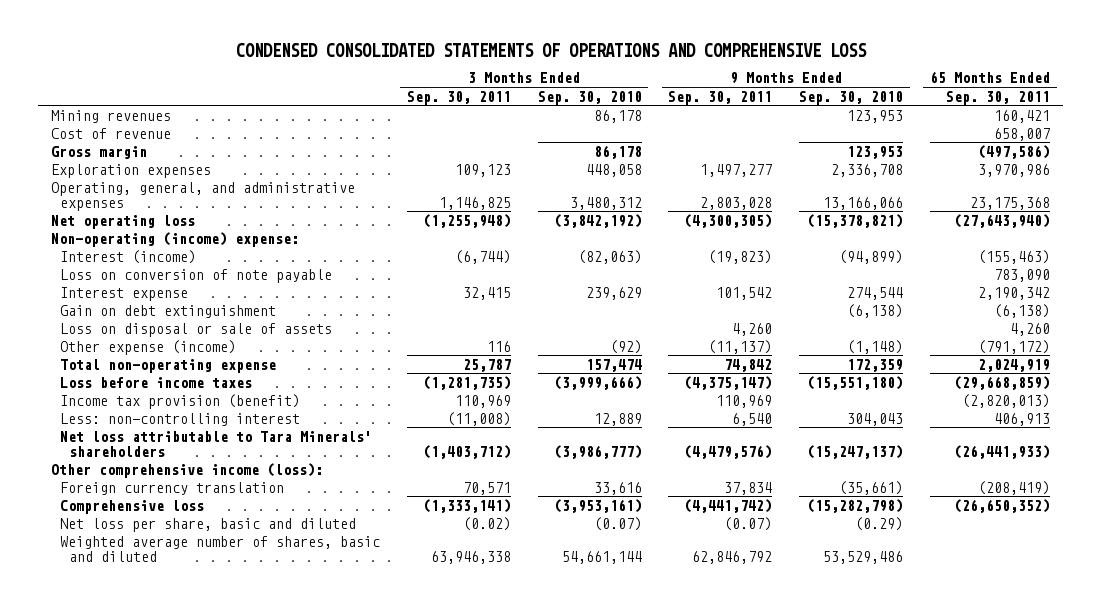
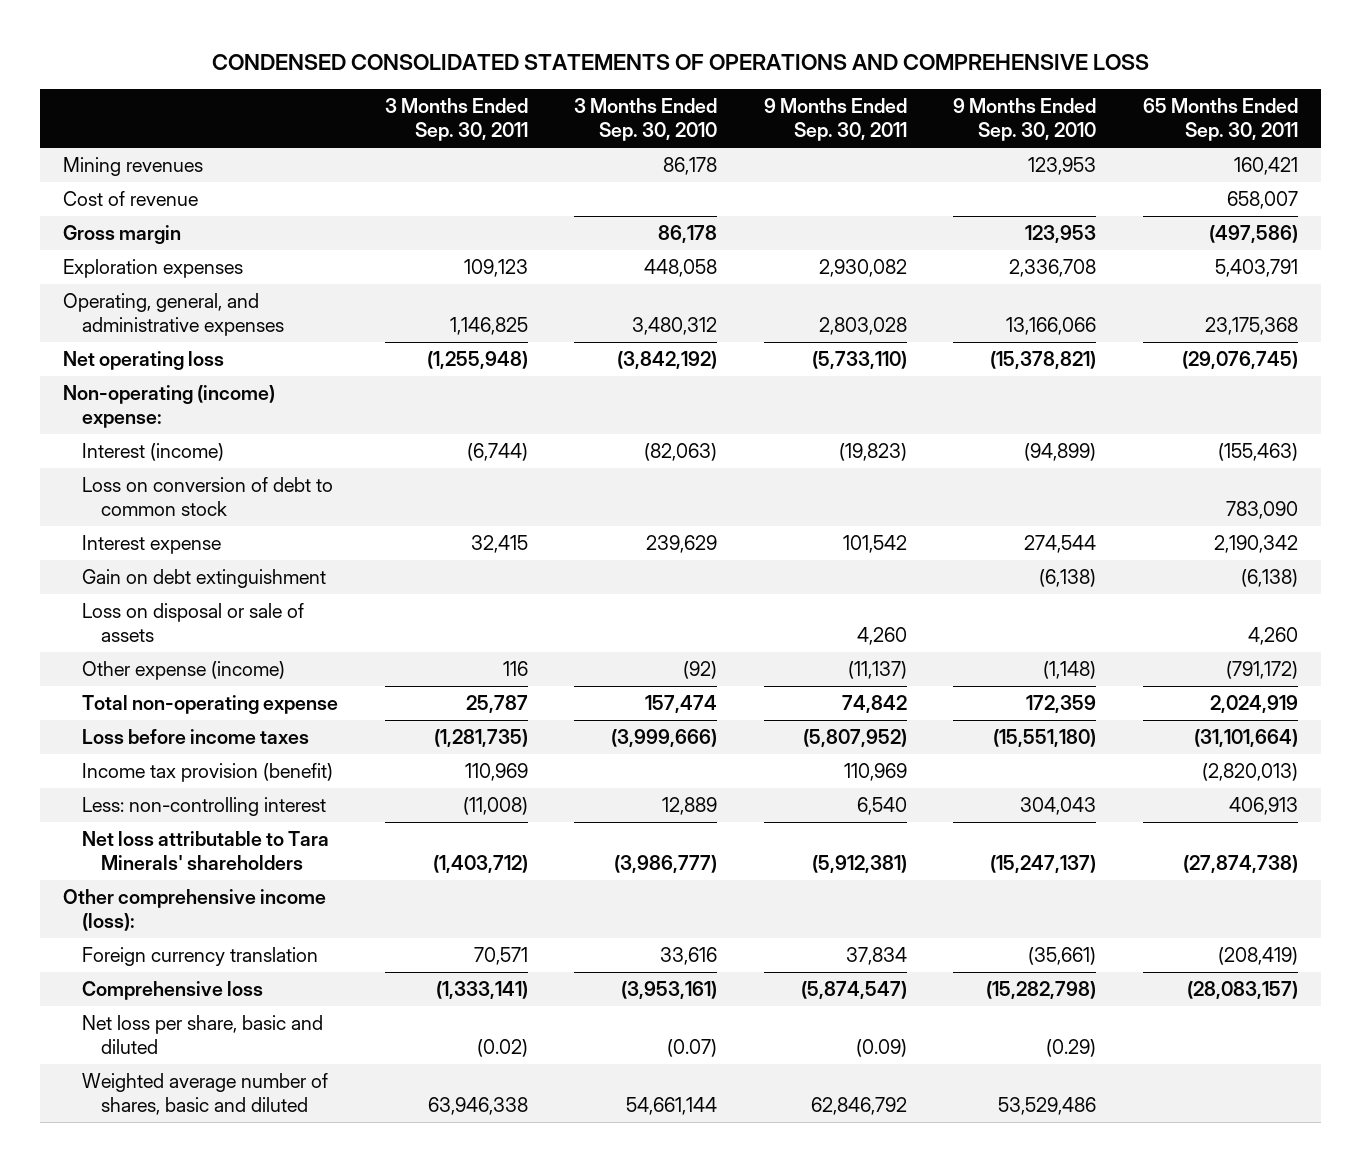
[700,163,773,177] 1,497,277 -> [818,259,907,278] 2,930,082
[978,163,1051,177] 3,970,986 -> [1214,259,1298,278] 5,403,791
[684,213,773,228] (4,300,305) -> [811,351,907,370] (5,733,110)
[954,213,1051,228] (27,643,940) -> [1181,351,1298,370] (29,076,745)
[60,268,333,283] Loss on conversion of note payable -> [81,477,333,516] Loss on conversion of debt to common stock
[684,375,773,390] (4,375,147) -> [802,729,907,748] (5,807,952)
[954,375,1051,390] (29,668,859) -> [1193,729,1298,748] (31,101,664)
[684,444,773,459] (4,479,576) -> [811,854,907,873] (5,912,381)
[954,444,1051,459] (26,441,933) -> [1182,854,1298,873] (27,874,738)
[684,498,773,513] (4,441,742) -> [800,981,907,1000] (5,874,547)
[954,498,1051,513] (26,650,352) -> [1186,981,1298,1000] (28,083,157)
[724,516,773,531] (0.07) -> [855,1038,907,1057] (0.09)

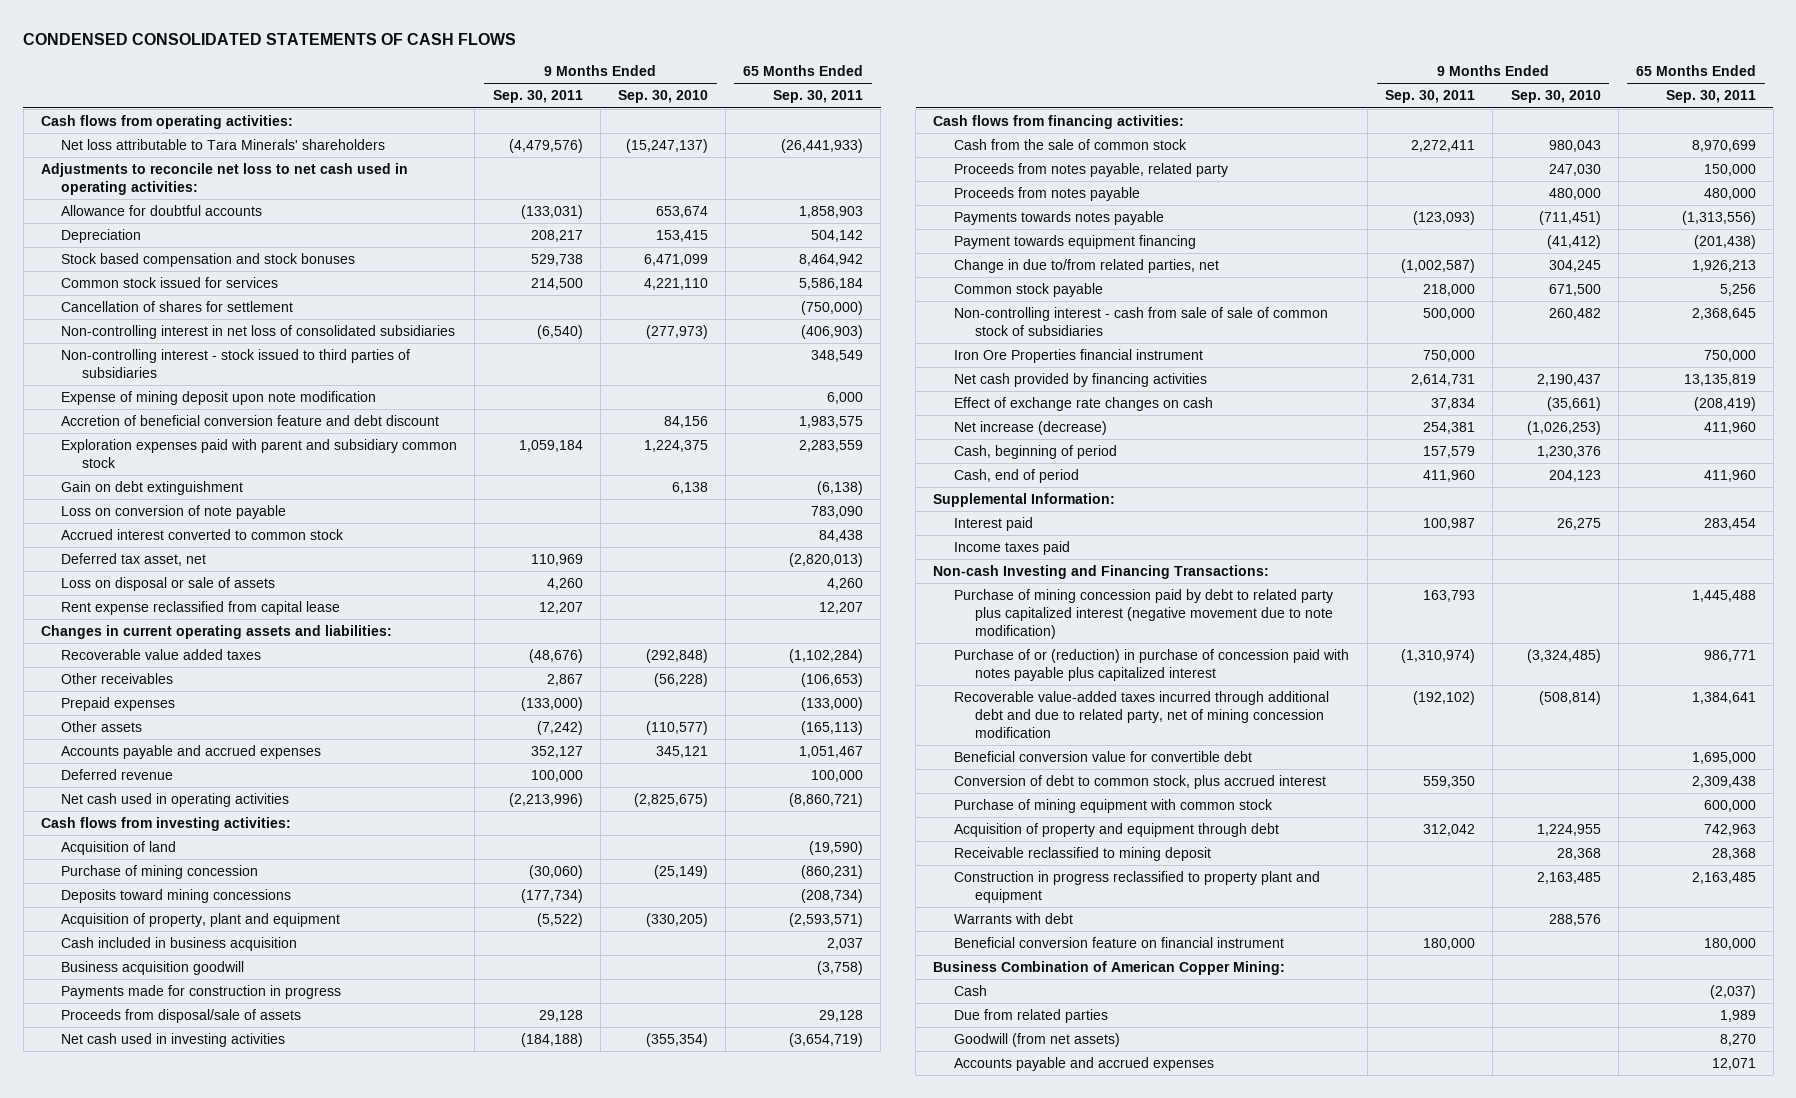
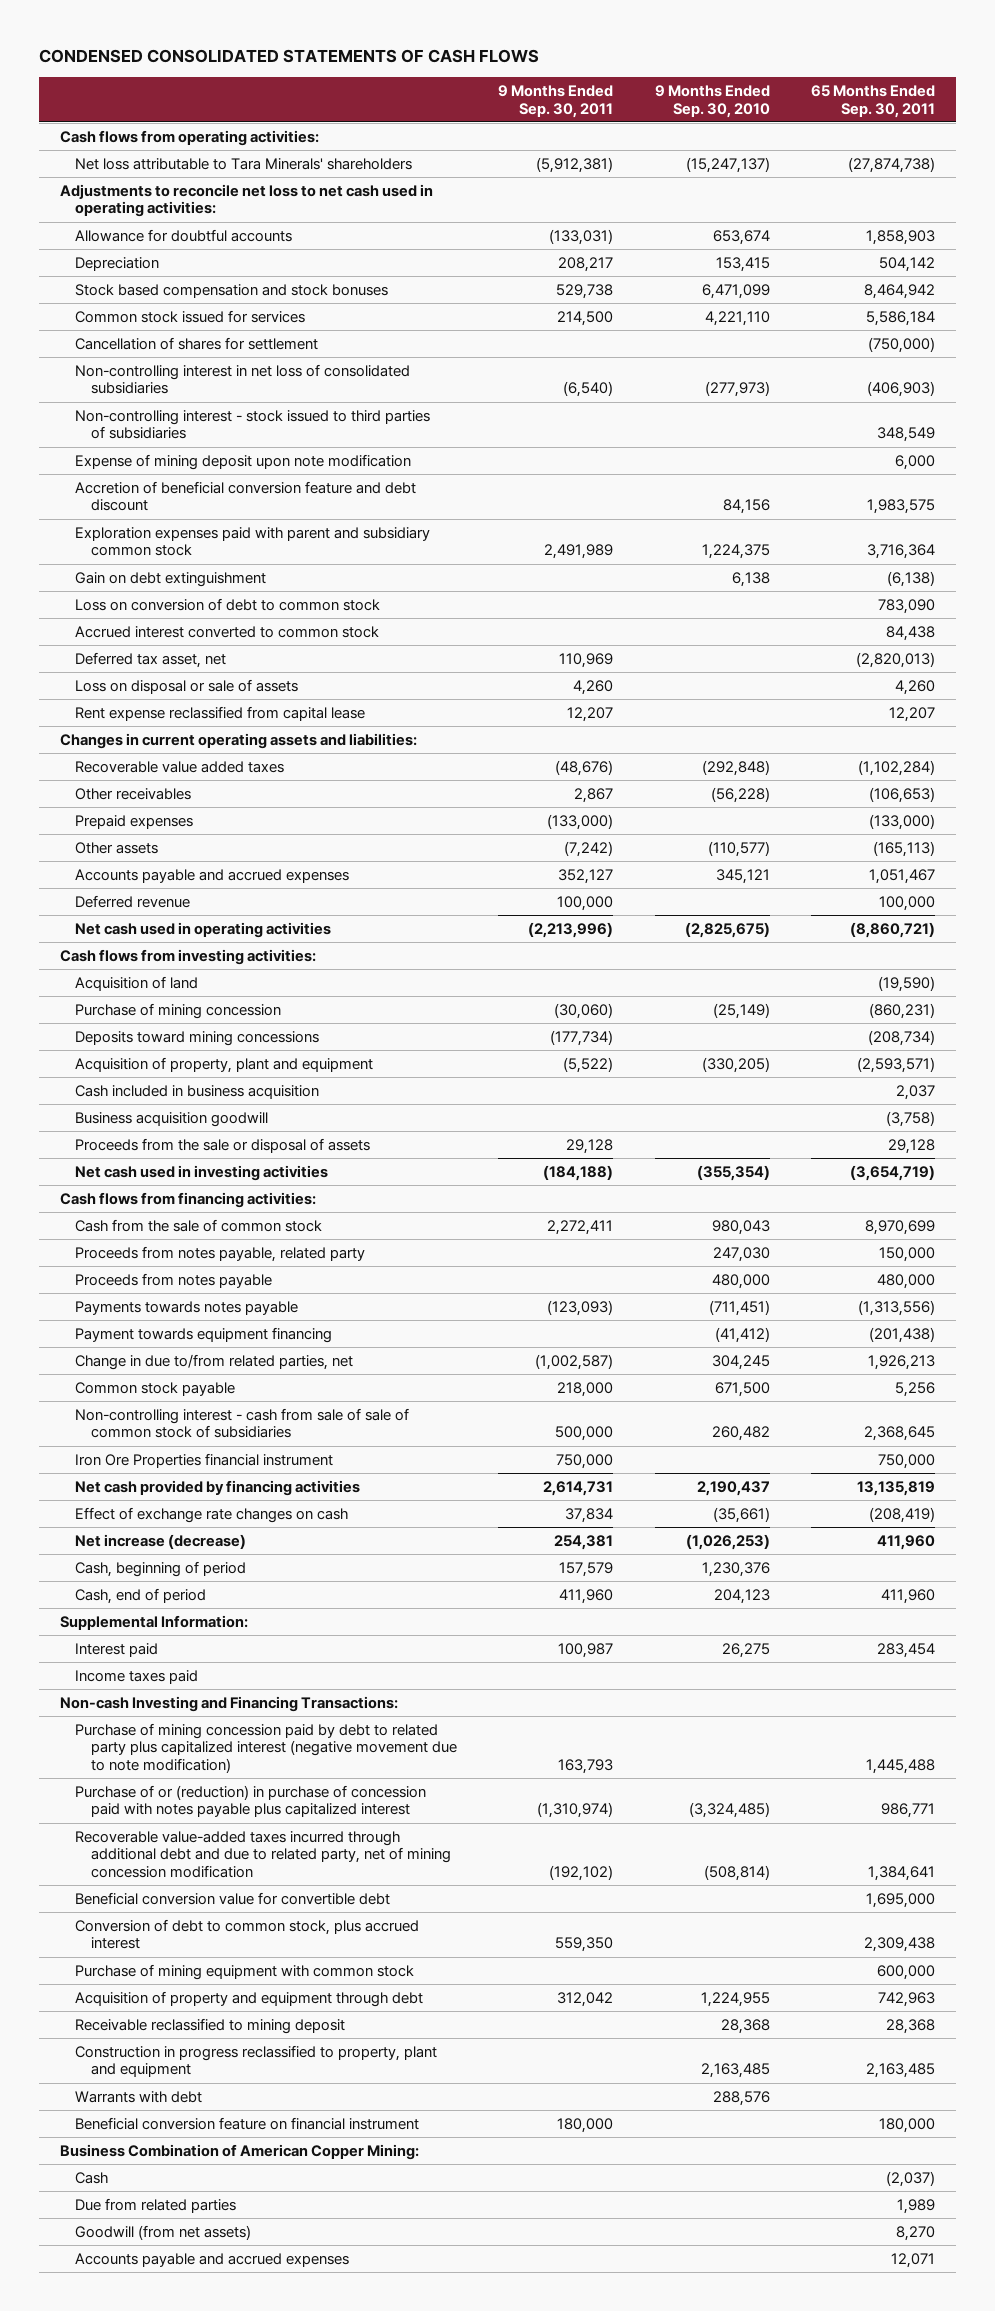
[508,139,583,154] (4,479,576) -> [536,156,614,173] (5,912,381)
[780,139,863,154] (26,441,933) -> [848,156,936,173] (27,874,738)
[518,440,583,453] 1,059,184 -> [544,544,614,560] 2,491,989
[798,440,863,453] 2,283,559 -> [867,544,936,560] 3,716,364
[61,505,287,520] Loss on conversion of note payable -> [75,597,381,611] Loss on conversion of debt to common stock
[61,985,342,1000] Payments made for construction in progress -> none
[61,1009,302,1024] Proceeds from disposal/sale of assets -> [75,1137,371,1153] Proceeds from the sale or disposal of assets
[954,871,1321,903] Construction in progress reclassified to property plant and equipment -> [75,2044,438,2078] Construction in progress reclassified to property, plant and equipment

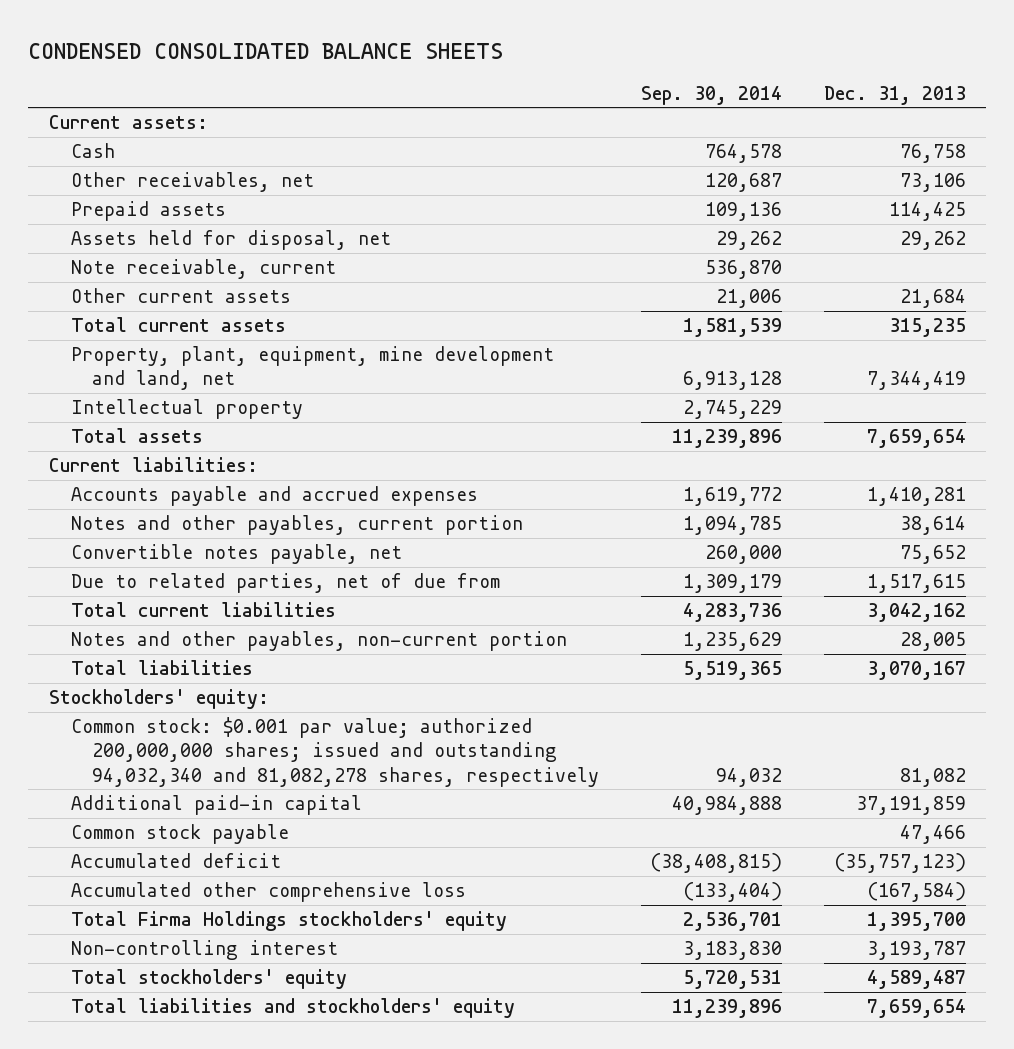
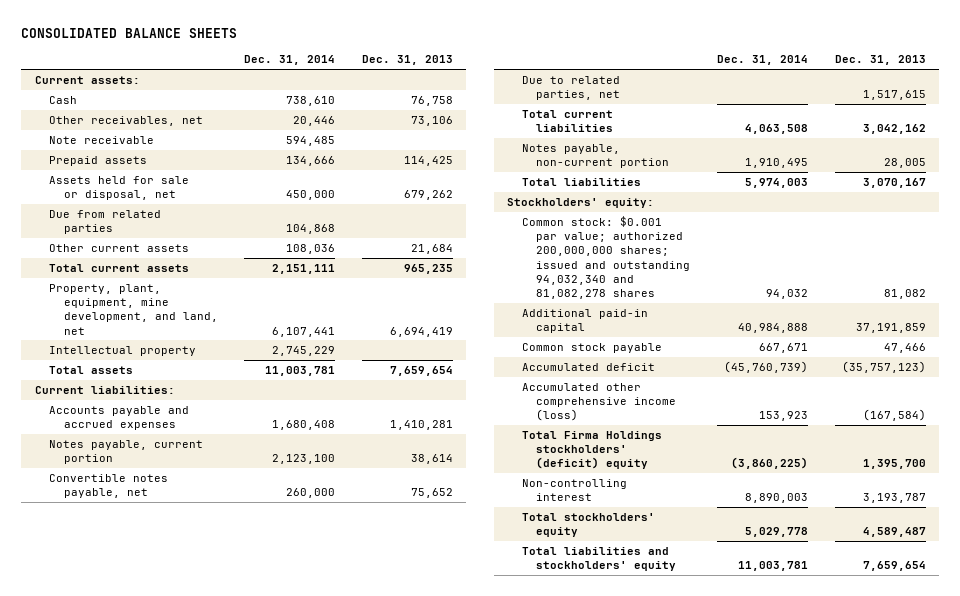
[28,42,504,59] CONDENSED CONSOLIDATED BALANCE SHEETS -> [21,28,238,39] CONSOLIDATED BALANCE SHEETS
[640,85,782,105] Sep. 30, 2014 -> none
none -> [244,55,336,66] Dec. 31, 2014
none -> [49,135,155,144] Note receivable
[70,259,336,280] Note receivable, current -> none
[70,230,391,251] Assets held for disposal, net -> [49,175,190,201] Assets held for sale or disposal, net
[899,231,966,251] 29,262 -> [404,190,454,201] 679,262
none -> [49,209,162,235] Due from related parties
[888,318,966,338] 315,235 -> [404,263,454,274] 965,235
[70,346,554,391] Property, plant, equipment, mine development and land, net -> [49,283,218,335] Property, plant, equipment, mine development, and land, net
[866,371,966,391] 7,344,419 -> [390,326,454,337] 6,694,419
[70,515,523,536] Notes and other payables, current portion -> [49,439,204,465] Notes payable, current portion
[70,573,500,594] Due to related parties, net of due from -> [521,75,621,101] Due to related parties, net
[70,631,567,652] Notes and other payables, non-current portion -> [521,143,670,169] Notes payable, non-current portion
[70,717,600,787] Common stock: $0.001 par value; authorized 200,000,000 shares; issued and outstanding 94,032,340 and 81,082,278 shares, respectively -> [521,215,691,299] Common stock: $0.001 par value; authorized 200,000,000 shares; issued and outstanding 94,032,340 and 81,082,278 shares
[70,882,466,903] Accumulated other comprehensive loss -> [521,382,677,422] Accumulated other comprehensive income (loss)
[70,911,507,932] Total Firma Holdings stockholders' equity -> [521,430,662,470] Total Firma Holdings stockholders' (deficit) equity

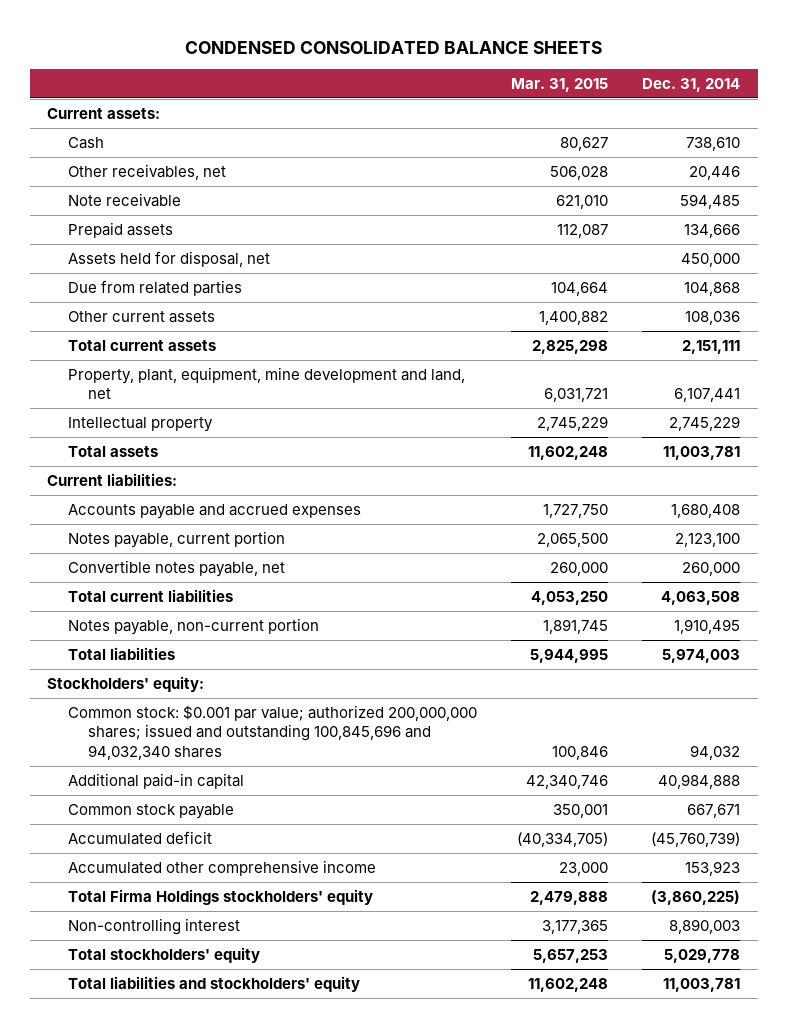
[21,28,238,39] CONSOLIDATED BALANCE SHEETS -> [184,40,602,54] CONDENSED CONSOLIDATED BALANCE SHEETS
[362,55,454,66] Dec. 31, 2013 -> none
none -> [511,77,609,92] Mar. 31, 2015
[49,175,190,201] Assets held for sale or disposal, net -> [67,251,270,268] Assets held for disposal, net
[49,283,218,335] Property, plant, equipment, mine development, and land, net -> [67,367,465,400] Property, plant, equipment, mine development and land, net
[521,75,621,101] Due to related parties, net -> none
[521,215,691,299] Common stock: $0.001 par value; authorized 200,000,000 shares; issued and outstanding 94,032,340 and 81,082,278 shares -> [67,705,477,760] Common stock: $0.001 par value; authorized 200,000,000 shares; issued and outstanding 100,845,696 and 94,032,340 shares
[521,382,677,422] Accumulated other comprehensive income (loss) -> [67,860,376,877] Accumulated other comprehensive income
[521,430,662,470] Total Firma Holdings stockholders' (deficit) equity -> [67,889,373,906] Total Firma Holdings stockholders' equity

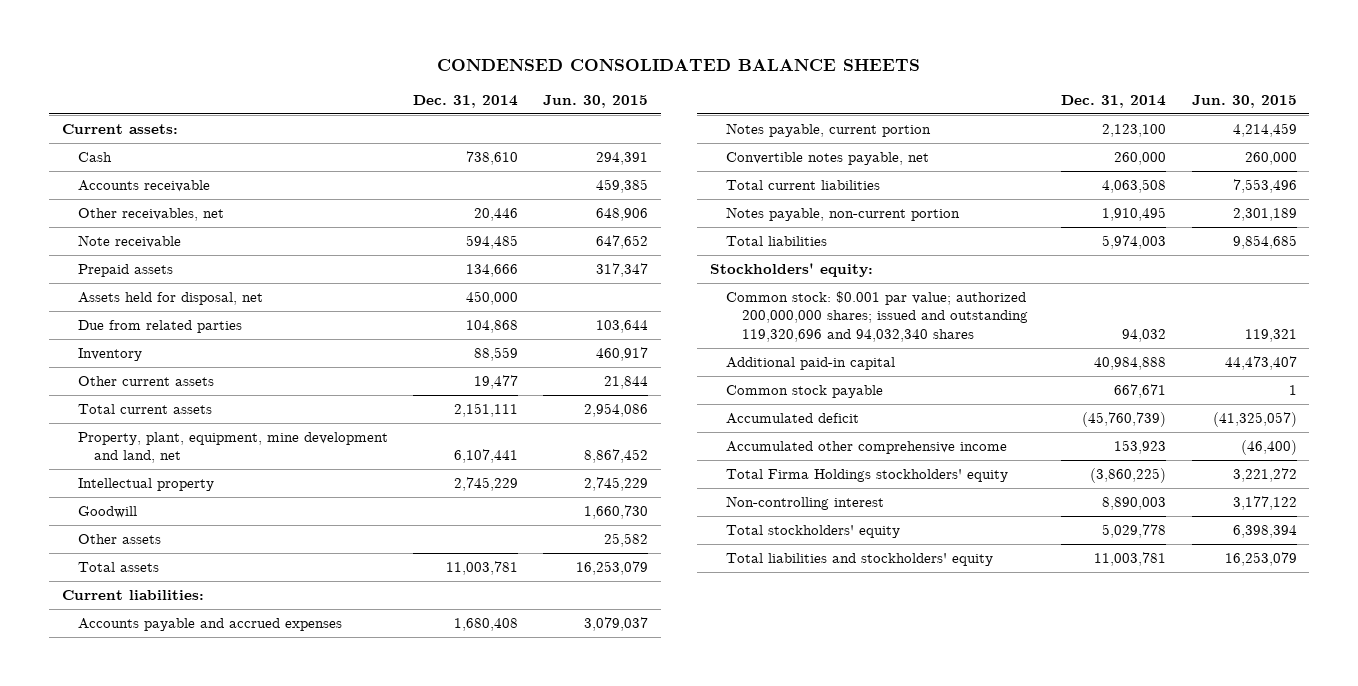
[511,77,609,92] Mar. 31, 2015 -> none
none -> [543,94,649,108] Jun. 30, 2015
none -> [77,179,210,192] Accounts receivable
none -> [77,347,142,361] Inventory
[685,311,741,326] 108,036 -> [474,374,519,389] 19,477
none -> [77,505,137,518] Goodwill
none -> [77,533,161,544] Other assets
[67,705,477,760] Common stock: $0.001 par value; authorized 200,000,000 shares; issued and outstanding 100,845,696 and 94,032,340 shares -> [725,290,1029,343] Common stock: $0.001 par value; authorized 200,000,000 shares; issued and outstanding 119,320,696 and 94,032,340 shares

